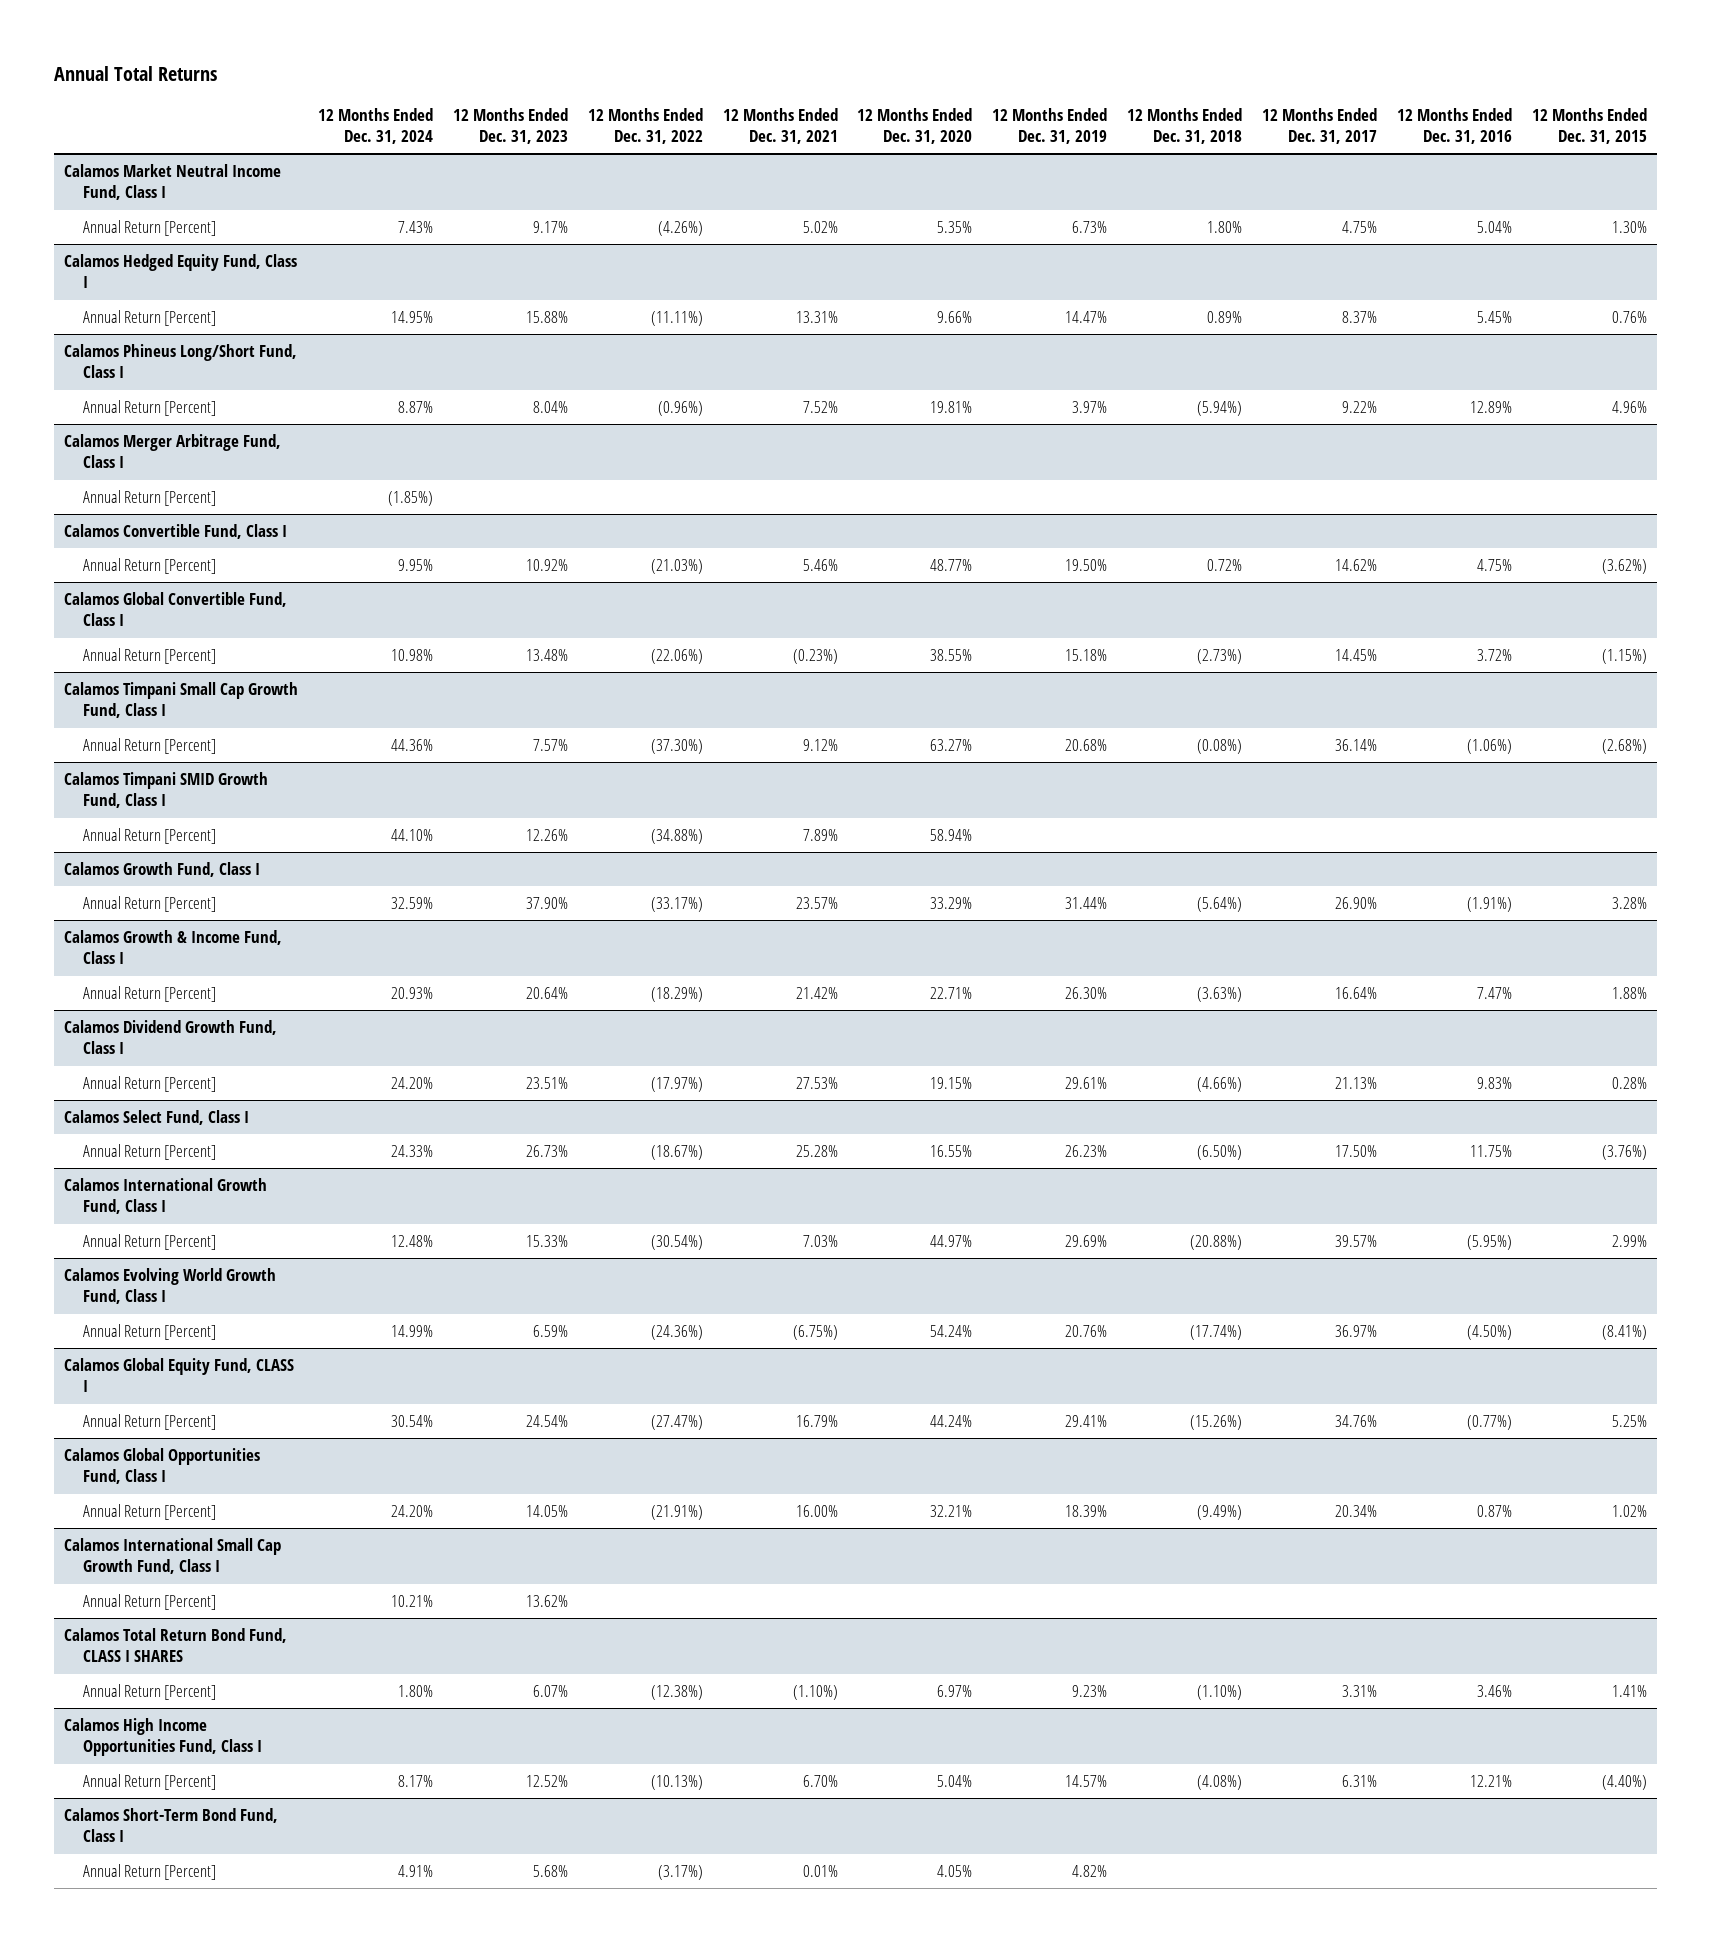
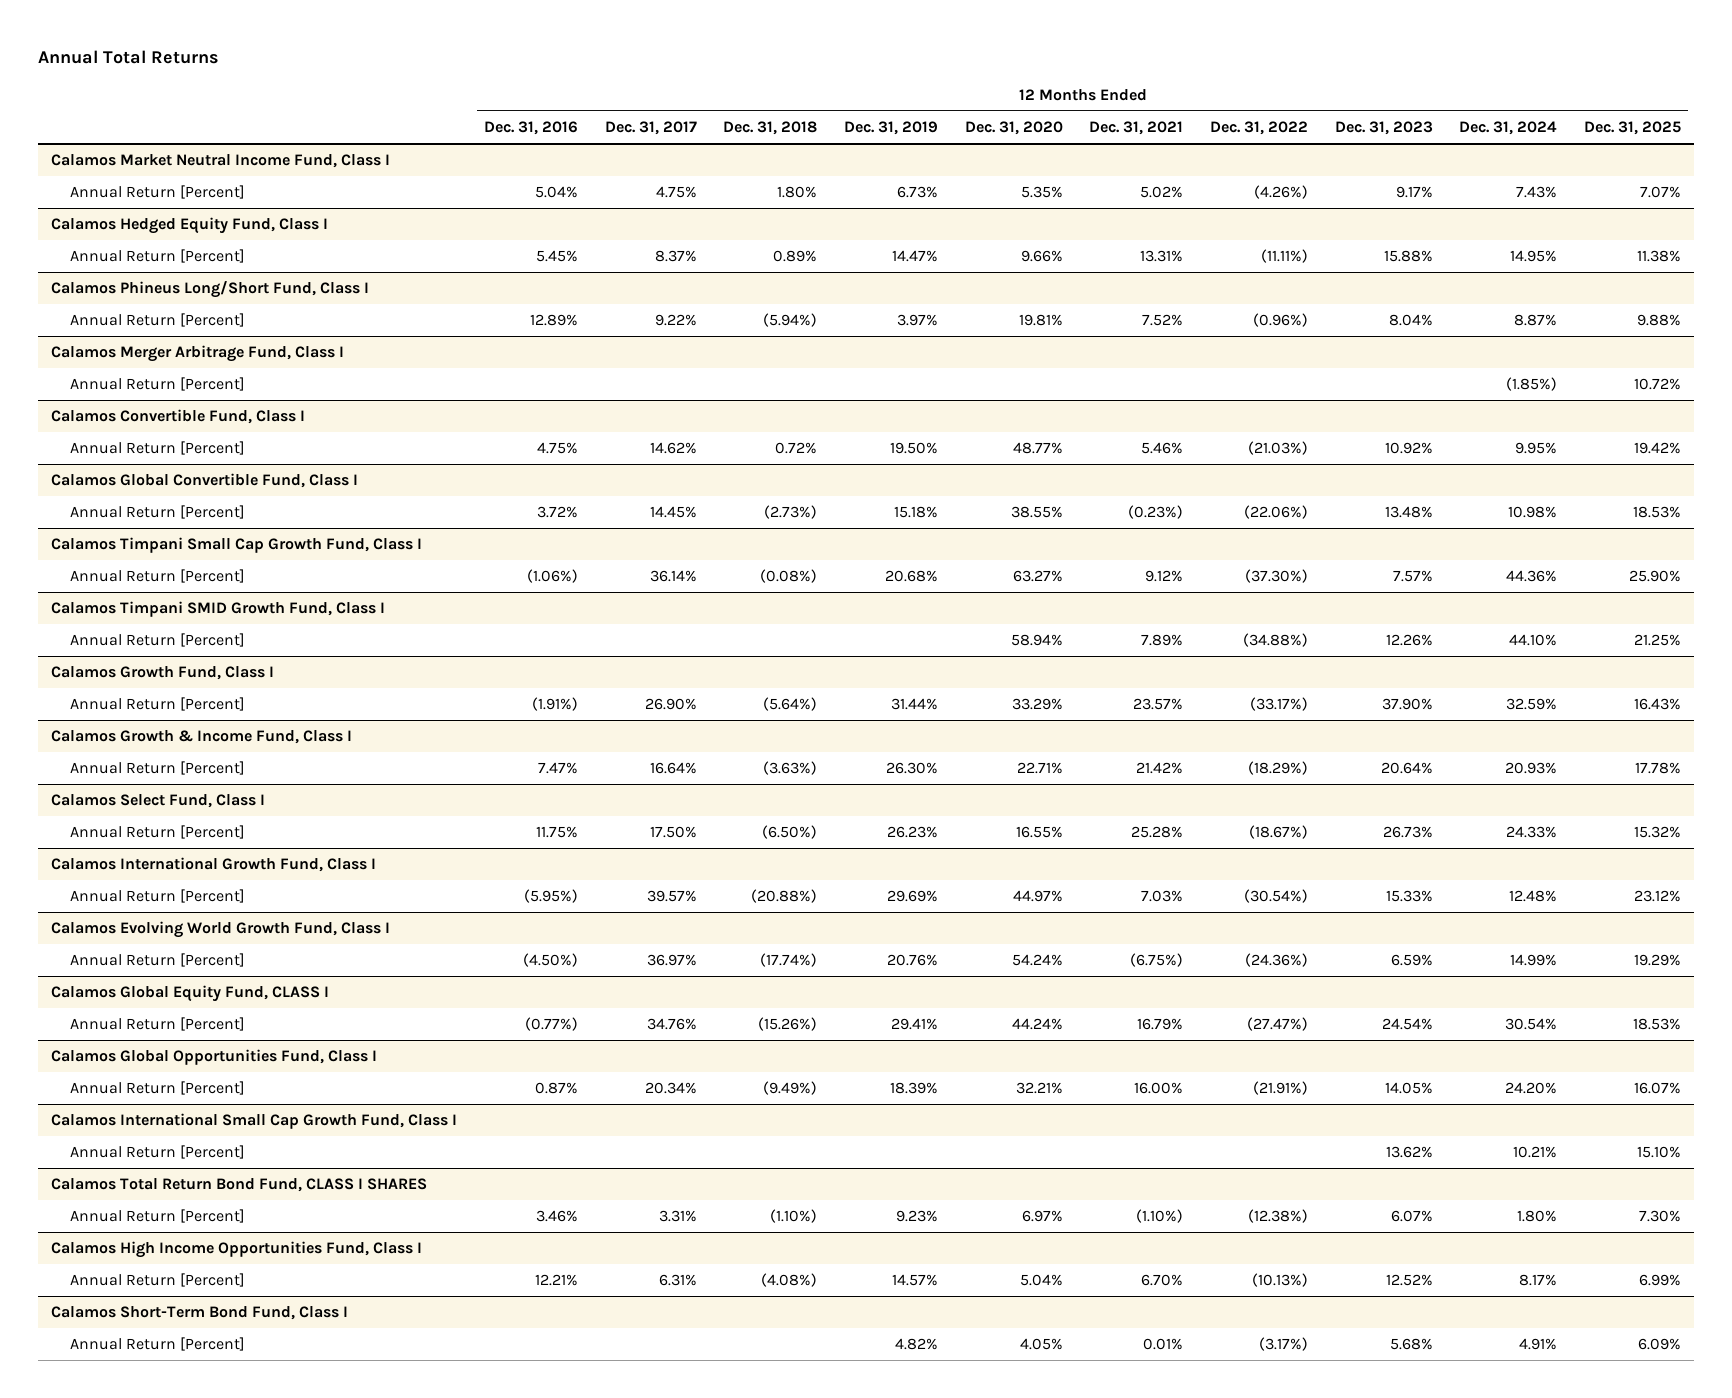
[1531,108,1647,145] 12 Months Ended Dec. 31, 2015 -> none
none -> [1583,120,1681,135] Dec. 31, 2025
[64,1020,278,1055] Calamos Dividend Growth Fund, Class I -> none
[82,1076,216,1093] Annual Return [Percent] -> none

